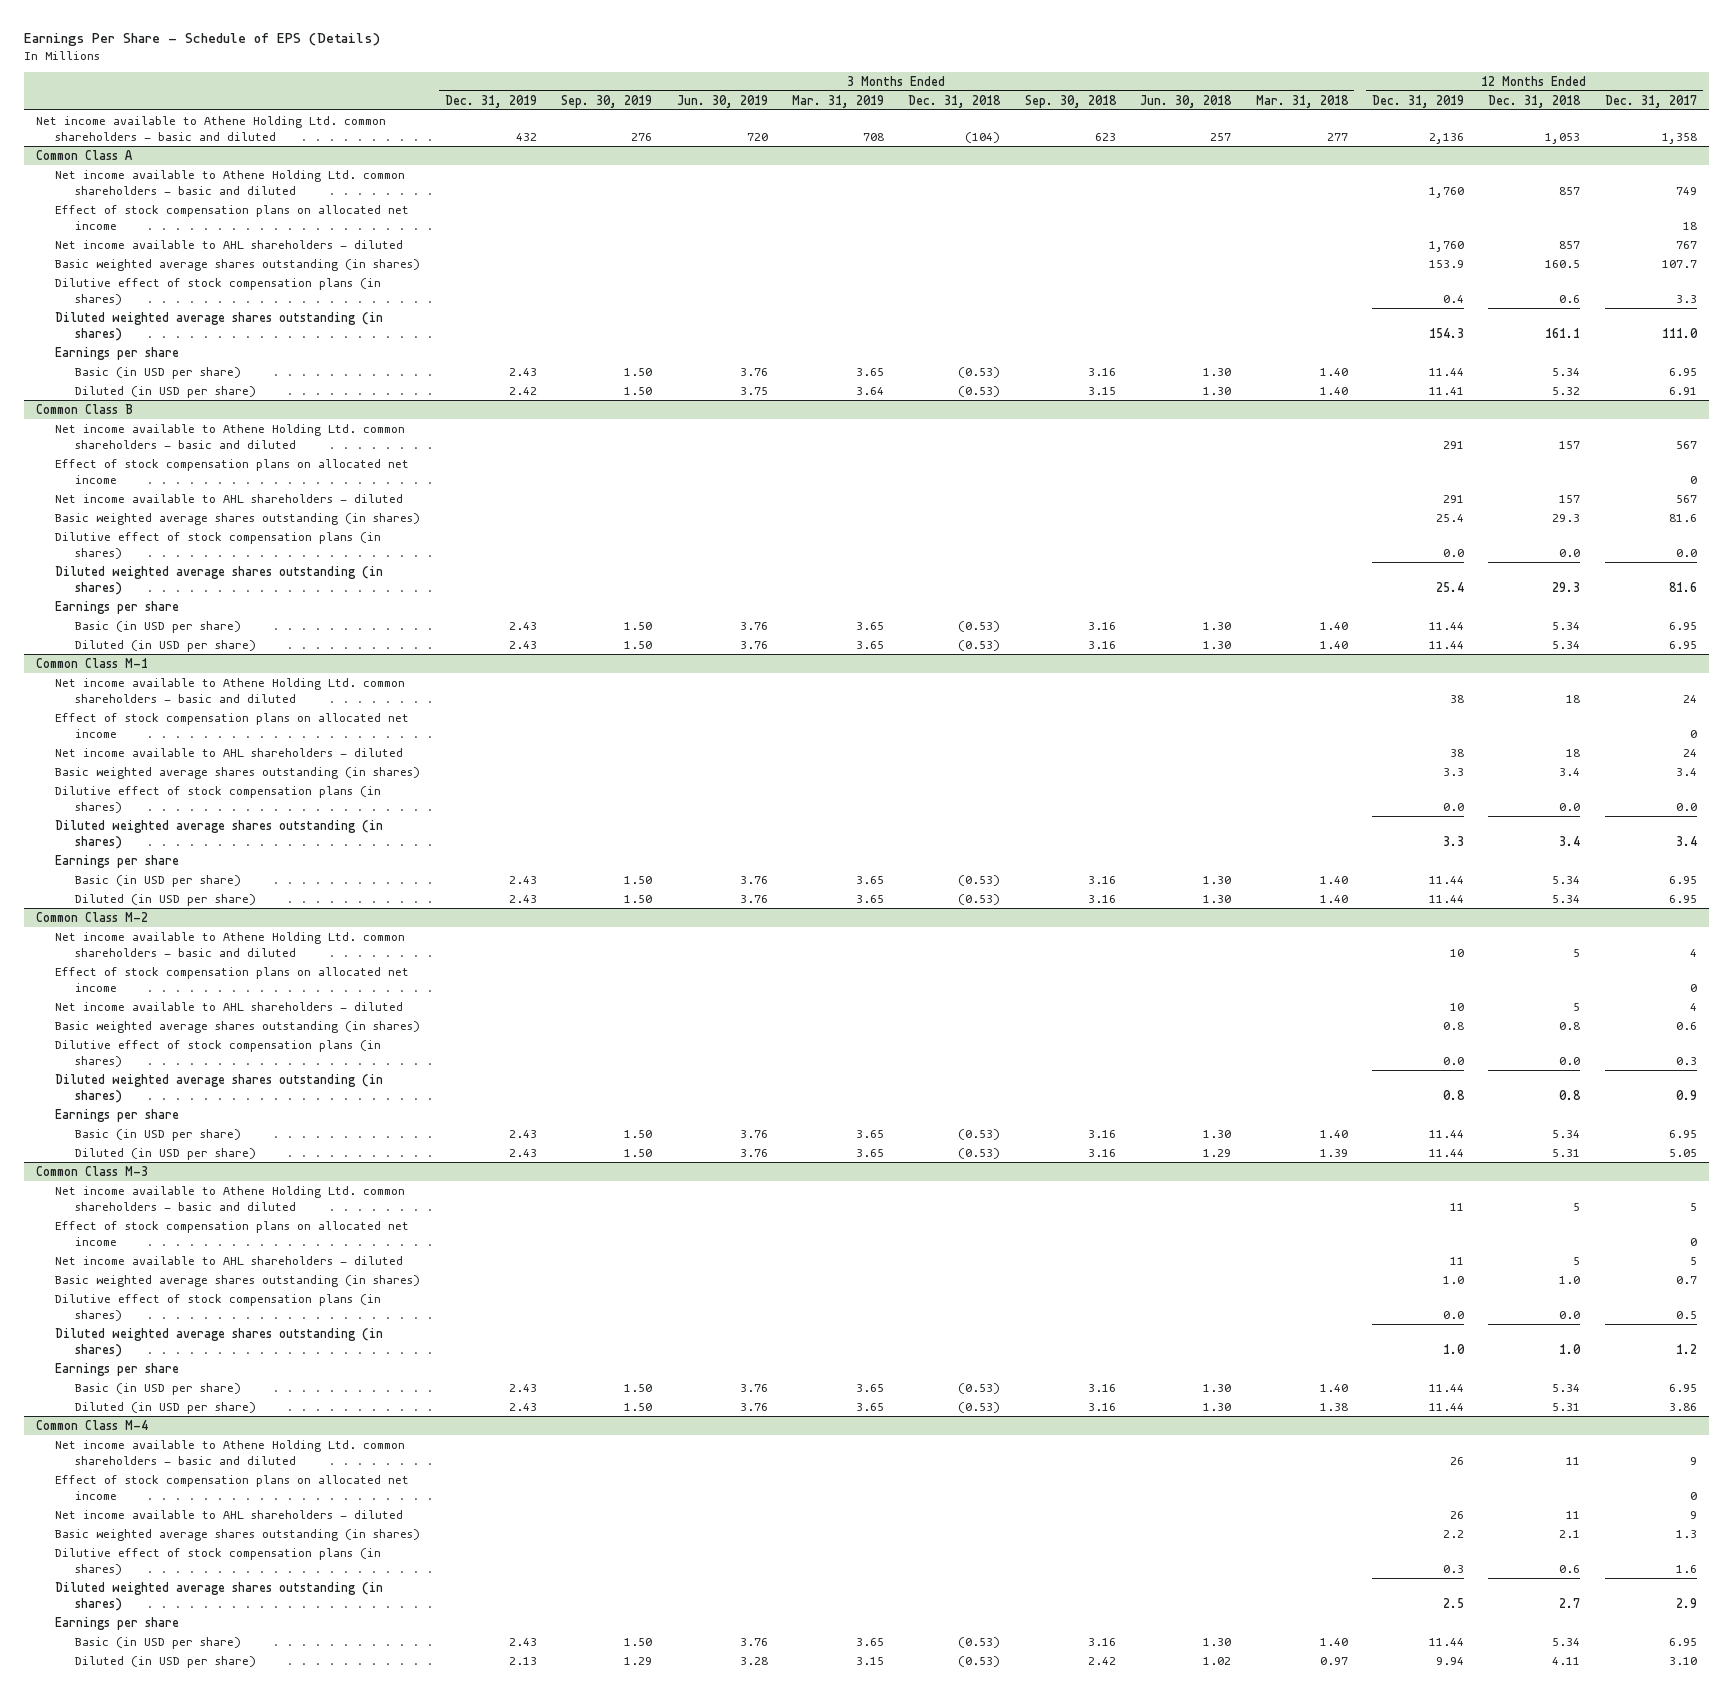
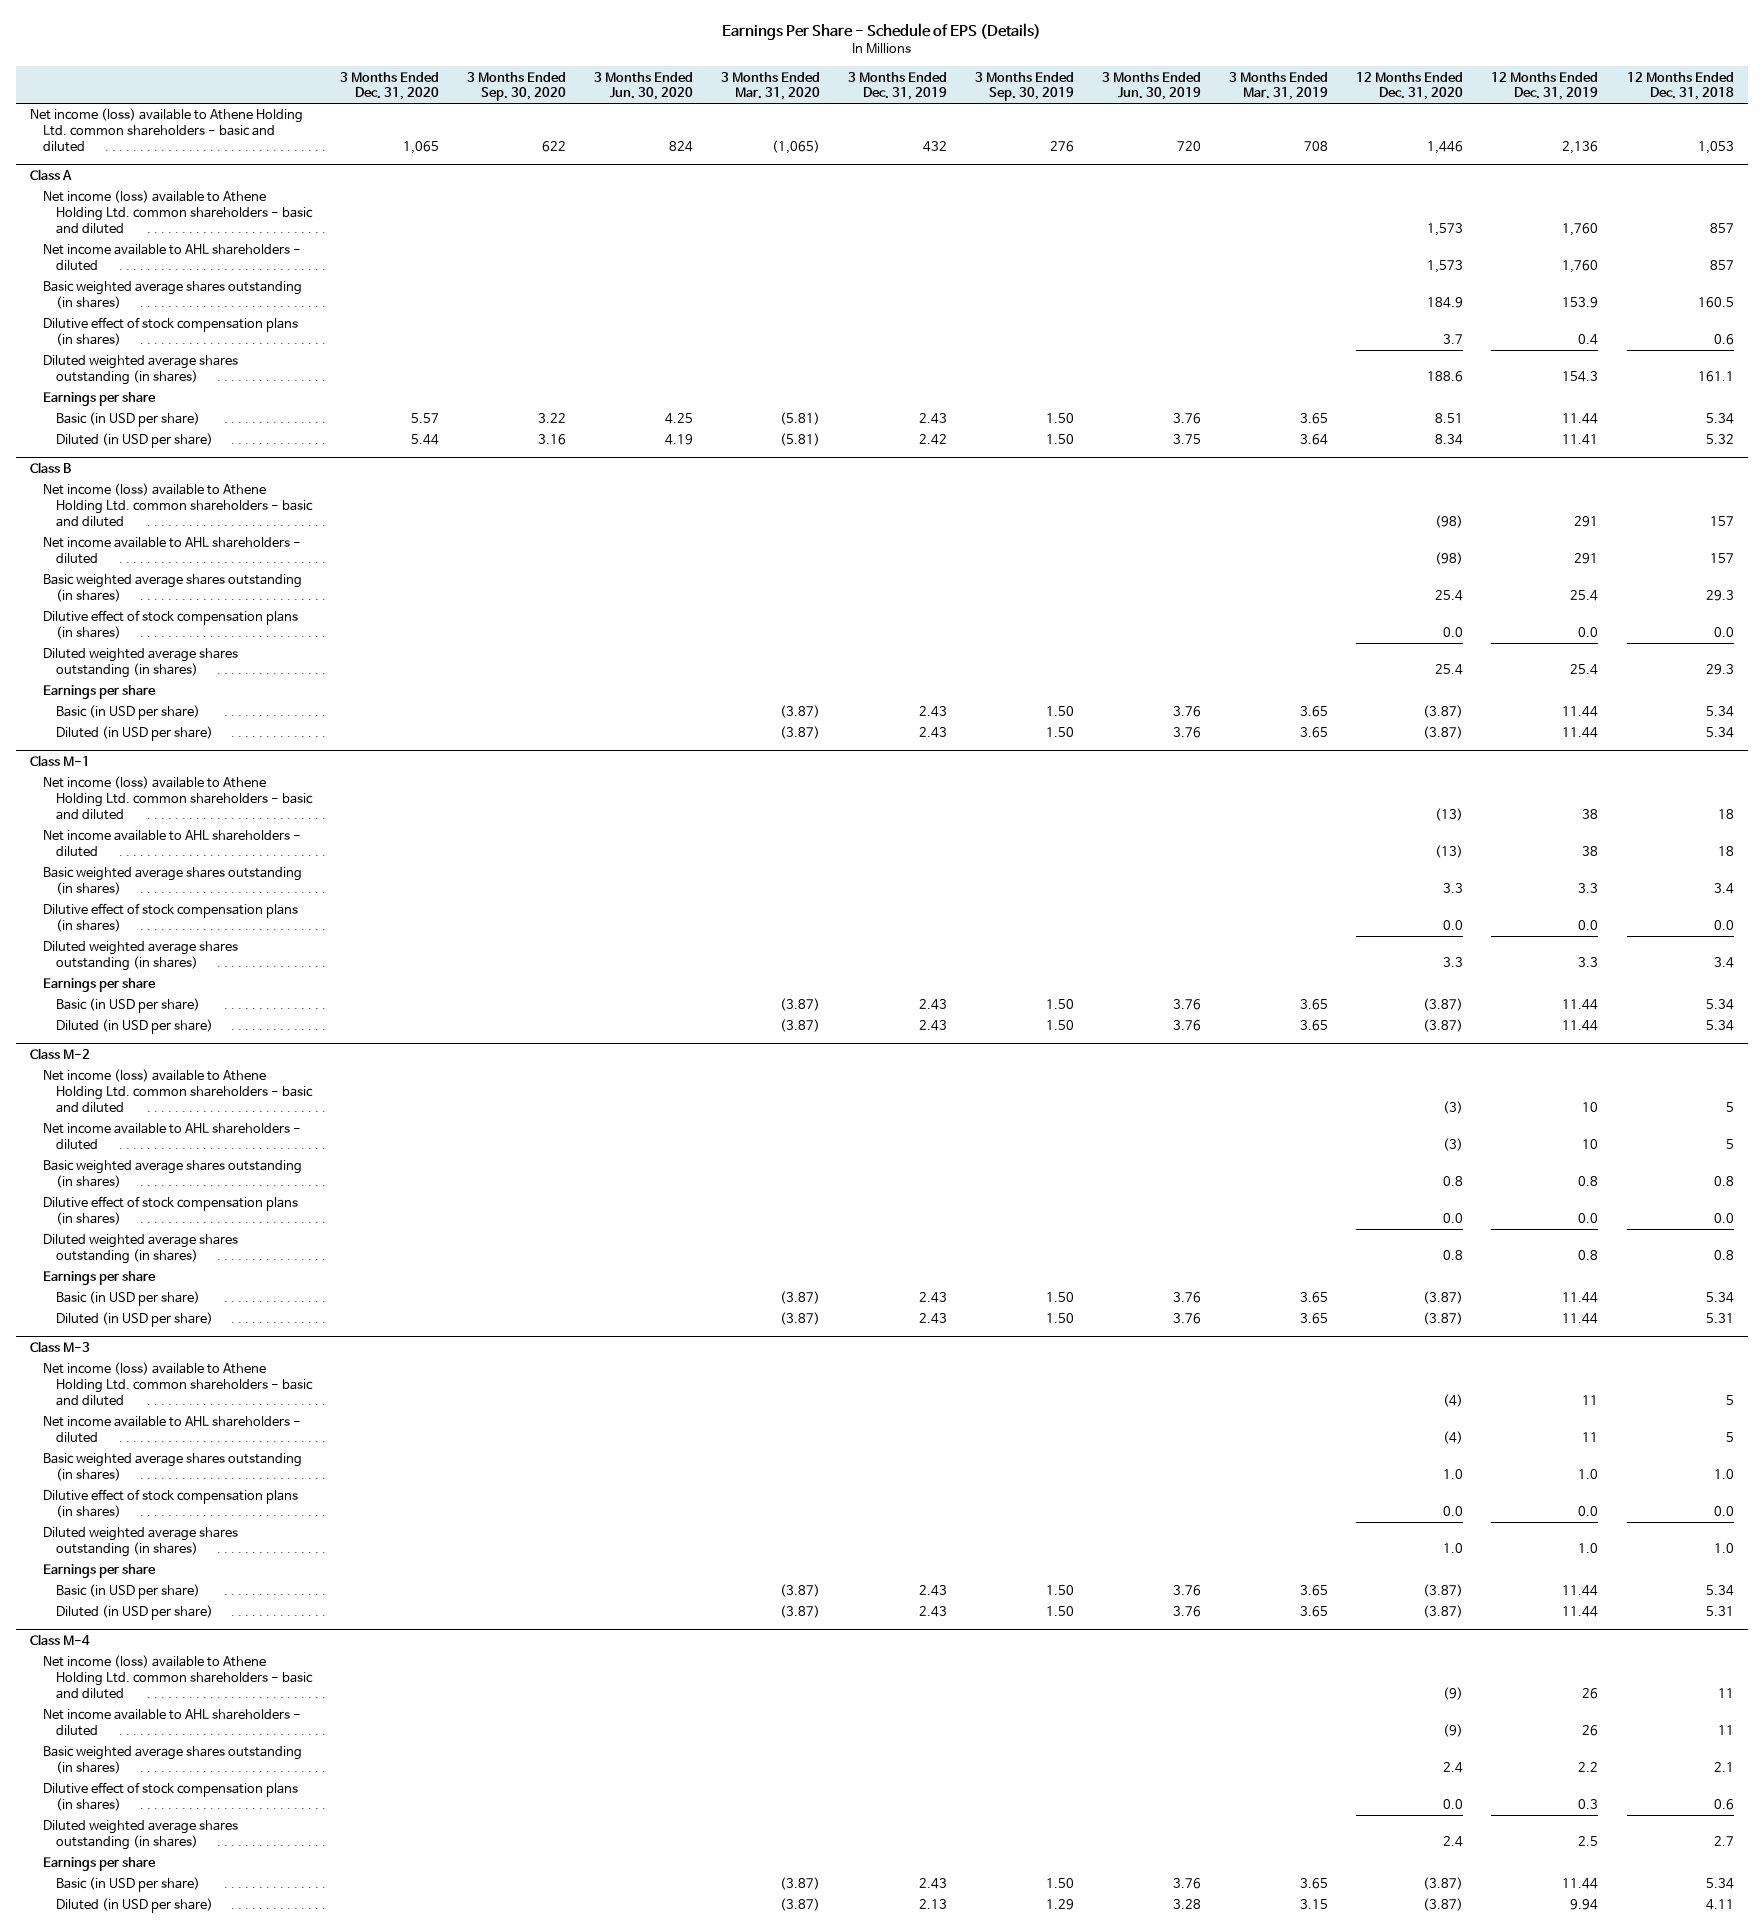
[908,94,1002,108] Dec. 31, 2018 -> none
[1024,94,1117,108] Sep. 30, 2018 -> none
[1140,94,1233,108] Jun. 30, 2018 -> none
[1255,94,1349,108] Mar. 31, 2018 -> none
[1604,94,1697,108] Dec. 31, 2017 -> none
none -> [339,71,439,101] 3 Months Ended Dec. 31, 2020
none -> [466,71,566,102] 3 Months Ended Sep. 30, 2020
none -> [593,71,693,101] 3 Months Ended Jun. 30, 2020
none -> [720,71,820,101] 3 Months Ended Mar. 31, 2020
none -> [1356,71,1464,101] 12 Months Ended Dec. 31, 2020
[55,204,410,230] Effect of stock compensation plans on allocated net income -> none
[35,115,386,141] Net income available to Athene Holding Ltd. common shareholders - basic and diluted -> [30,108,304,152] Net income (loss) available to Athene Holding Ltd. common shareholders - basic and diluted
[35,149,132,160] Common Class A -> [30,169,73,181] Class A
[55,169,406,195] Net income available to Athene Holding Ltd. common shareholders - basic and diluted -> [42,190,313,234] Net income (loss) available to Athene Holding Ltd. common shareholders - basic and diluted
[55,458,410,484] Effect of stock compensation plans on allocated net income -> none
[35,403,133,414] Common Class B -> [30,462,72,474] Class B
[55,423,406,449] Net income available to Athene Holding Ltd. common shareholders - basic and diluted -> [42,483,313,527] Net income (loss) available to Athene Holding Ltd. common shareholders - basic and diluted
[55,712,410,738] Effect of stock compensation plans on allocated net income -> none
[35,657,148,668] Common Class M-1 -> [30,755,91,767] Class M-1
[55,677,406,703] Net income available to Athene Holding Ltd. common shareholders - basic and diluted -> [42,776,313,820] Net income (loss) available to Athene Holding Ltd. common shareholders - basic and diluted
[55,966,410,992] Effect of stock compensation plans on allocated net income -> none
[35,911,148,922] Common Class M-2 -> [30,1048,91,1060] Class M-2
[55,931,406,957] Net income available to Athene Holding Ltd. common shareholders - basic and diluted -> [42,1069,313,1113] Net income (loss) available to Athene Holding Ltd. common shareholders - basic and diluted
[55,1220,410,1246] Effect of stock compensation plans on allocated net income -> none
[35,1165,148,1176] Common Class M-3 -> [30,1341,91,1353] Class M-3
[55,1185,406,1211] Net income available to Athene Holding Ltd. common shareholders - basic and diluted -> [42,1362,313,1406] Net income (loss) available to Athene Holding Ltd. common shareholders - basic and diluted
[55,1474,410,1500] Effect of stock compensation plans on allocated net income -> none
[35,1419,148,1430] Common Class M-4 -> [30,1634,91,1646] Class M-4
[55,1439,406,1465] Net income available to Athene Holding Ltd. common shareholders - basic and diluted -> [42,1655,313,1699] Net income (loss) available to Athene Holding Ltd. common shareholders - basic and diluted

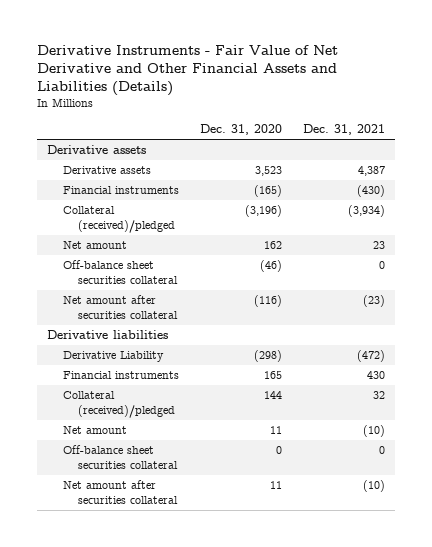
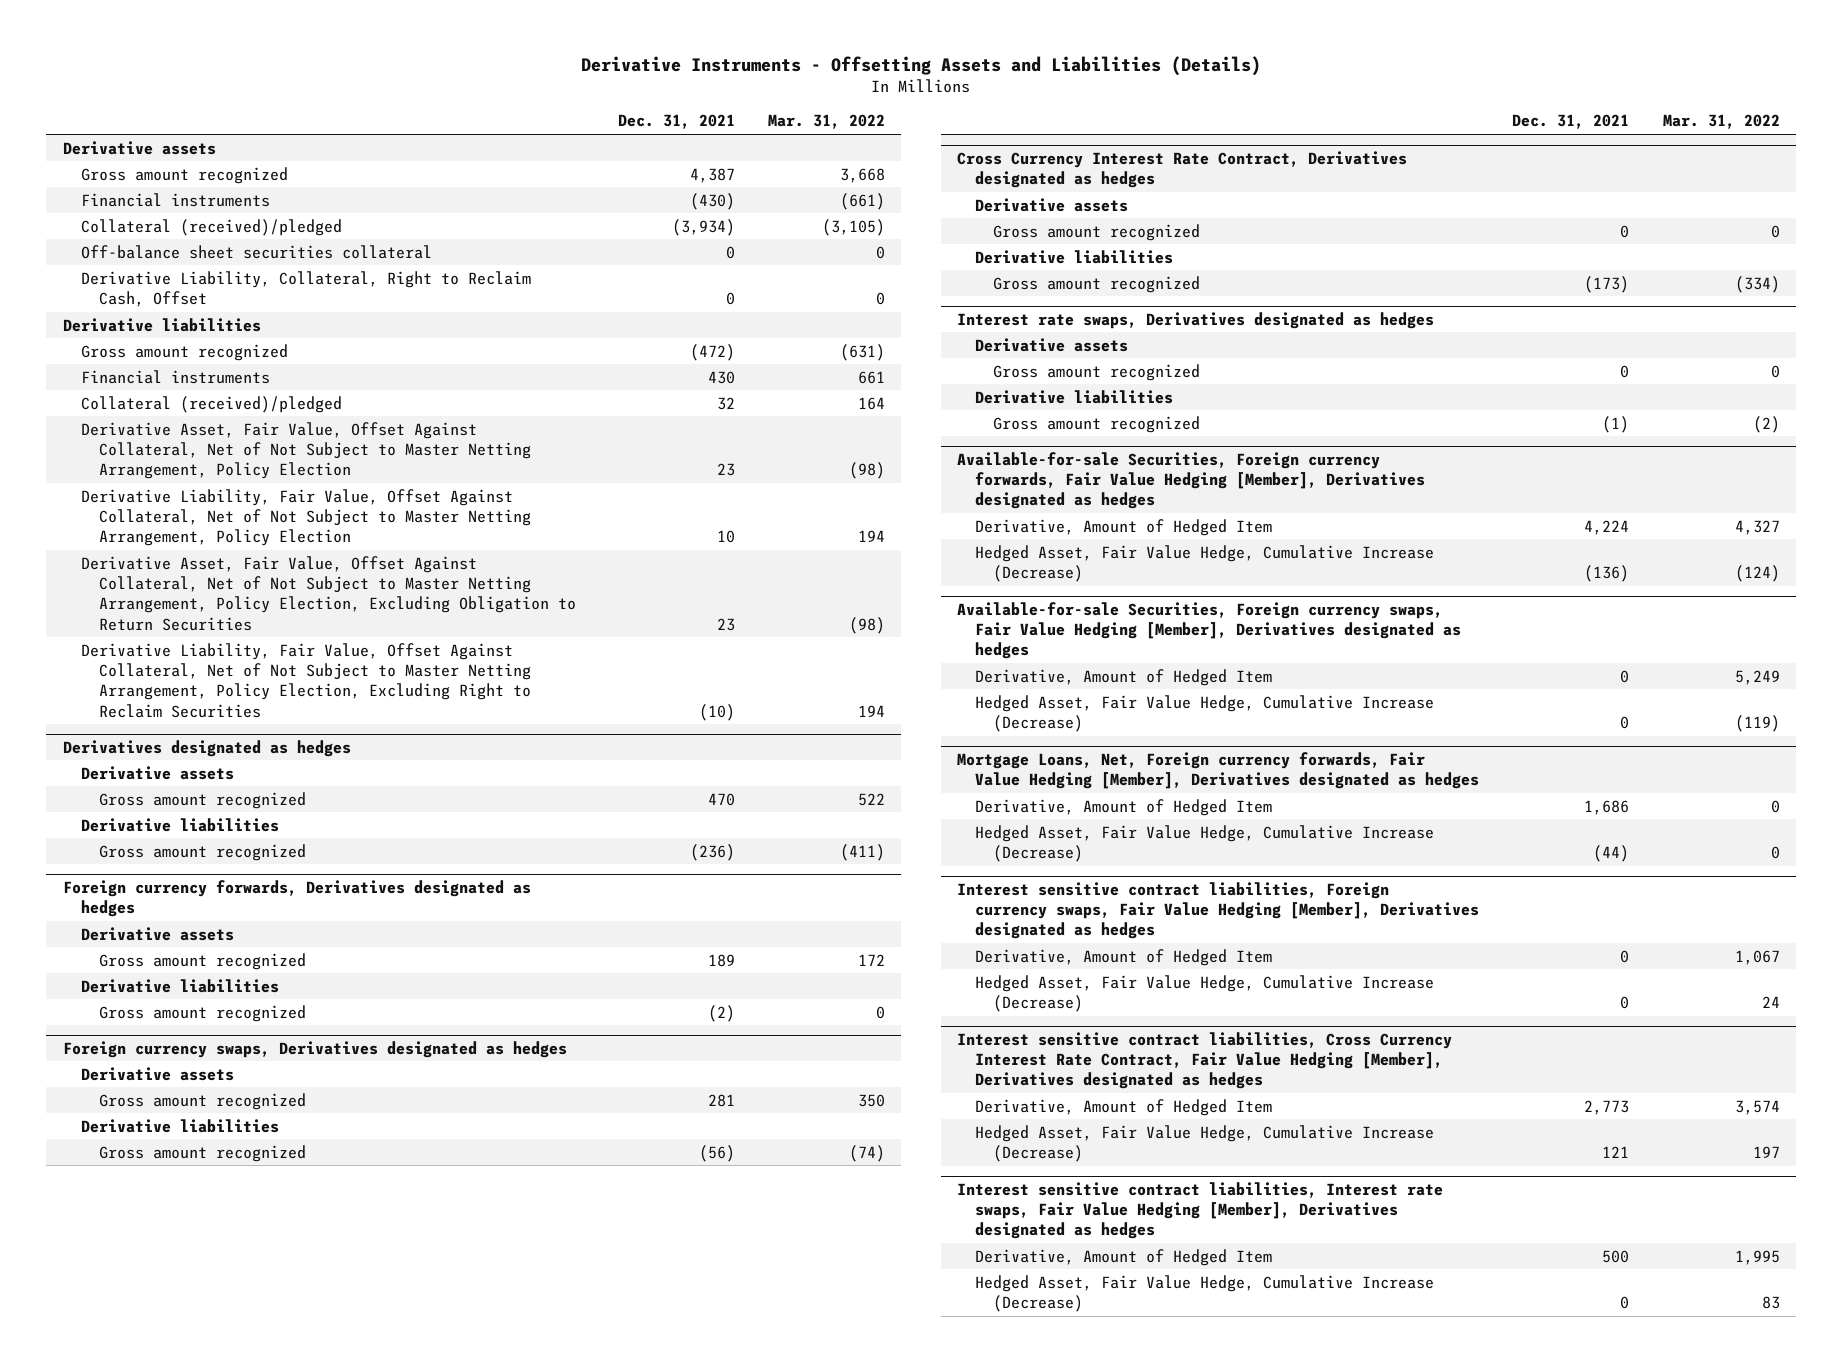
[36,44,338,97] Derivative Instruments - Fair Value of Net Derivative and Other Financial Assets and Liabilities (Details) -> [581,55,1262,76] Derivative Instruments - Offsetting Assets and Liabilities (Details)
[199,123,282,135] Dec. 31, 2020 -> none
none -> [767,114,885,130] Mar. 31, 2022
[62,166,151,175] Derivative assets -> [80,166,288,184] Gross amount recognized
[62,241,127,250] Net amount -> none
[62,295,178,320] Net amount after securities collateral -> none
none -> [80,270,531,307] Derivative Liability, Collateral, Right to Reclaim Cash, Offset
[62,351,164,363] Derivative Liability -> [80,343,288,361] Gross amount recognized
[62,445,178,470] Off-balance sheet securities collateral -> none
[62,480,178,505] Net amount after securities collateral -> none
none -> [80,421,531,480] Derivative Asset, Fair Value, Offset Against Collateral, Net of Not Subject to Master Netting Arrangement, Policy Election
none -> [80,488,531,547] Derivative Liability, Fair Value, Offset Against Collateral, Net of Not Subject to Master Netting Arrangement, Policy Election
none -> [80,555,576,631] Derivative Asset, Fair Value, Offset Against Collateral, Net of Not Subject to Master Netting Arrangement, Policy Election, Excluding Obligation to Return Securities
[62,426,127,435] Net amount -> [80,642,531,718] Derivative Liability, Fair Value, Offset Against Collateral, Net of Not Subject to Master Netting Arrangement, Policy Election, Excluding Right to Reclaim Securities
none -> [62,739,351,757] Derivatives designated as hedges
none -> [80,765,234,780] Derivative assets
none -> [98,791,306,809] Gross amount recognized
none -> [80,817,279,832] Derivative liabilities
none -> [98,843,306,861] Gross amount recognized
none -> [62,879,531,918] Foreign currency forwards, Derivatives designated as hedges
none -> [80,926,234,941] Derivative assets
none -> [98,952,306,970] Gross amount recognized
none -> [80,978,279,993] Derivative liabilities
none -> [98,1004,306,1022] Gross amount recognized
none -> [62,1040,567,1058] Foreign currency swaps, Derivatives designated as hedges
none -> [80,1066,234,1081] Derivative assets
none -> [98,1092,306,1110] Gross amount recognized
none -> [80,1118,279,1133] Derivative liabilities
none -> [98,1144,306,1162] Gross amount recognized
none -> [957,150,1408,189] Cross Currency Interest Rate Contract, Derivatives designated as hedges
none -> [975,197,1129,212] Derivative assets
none -> [993,223,1201,241] Gross amount recognized
none -> [975,249,1174,264] Derivative liabilities
none -> [993,275,1201,293] Gross amount recognized
none -> [957,311,1435,329] Interest rate swaps, Derivatives designated as hedges
none -> [975,337,1129,352] Derivative assets
none -> [993,363,1201,381] Gross amount recognized
none -> [975,389,1174,404] Derivative liabilities
none -> [993,415,1201,433] Gross amount recognized
none -> [957,451,1426,510] Available-for-sale Securities, Foreign currency forwards, Fair Value Hedging [Member], Derivatives designated as hedges
none -> [975,518,1273,536] Derivative, Amount of Hedged Item
none -> [975,544,1435,582] Hedged Asset, Fair Value Hedge, Cumulative Increase (Decrease)
none -> [957,601,1462,660] Available-for-sale Securities, Foreign currency swaps, Fair Value Hedging [Member], Derivatives designated as hedges
none -> [975,668,1273,686] Derivative, Amount of Hedged Item
none -> [975,694,1435,732] Hedged Asset, Fair Value Hedge, Cumulative Increase (Decrease)
none -> [957,751,1480,790] Mortgage Loans, Net, Foreign currency forwards, Fair Value Hedging [Member], Derivatives designated as hedges
none -> [975,798,1273,816] Derivative, Amount of Hedged Item
none -> [975,824,1435,862] Hedged Asset, Fair Value Hedge, Cumulative Increase (Decrease)
none -> [957,881,1480,940] Interest sensitive contract liabilities, Foreign currency swaps, Fair Value Hedging [Member], Derivatives designated as hedges
none -> [975,948,1273,966] Derivative, Amount of Hedged Item
none -> [975,974,1435,1012] Hedged Asset, Fair Value Hedge, Cumulative Increase (Decrease)
none -> [957,1031,1453,1090] Interest sensitive contract liabilities, Cross Currency Interest Rate Contract, Fair Value Hedging [Member], Derivatives designated as hedges
none -> [975,1098,1273,1116] Derivative, Amount of Hedged Item
none -> [975,1124,1435,1162] Hedged Asset, Fair Value Hedge, Cumulative Increase (Decrease)
none -> [957,1181,1444,1240] Interest sensitive contract liabilities, Interest rate swaps, Fair Value Hedging [Member], Derivatives designated as hedges
none -> [975,1248,1273,1266] Derivative, Amount of Hedged Item
none -> [975,1274,1435,1312] Hedged Asset, Fair Value Hedge, Cumulative Increase (Decrease)

